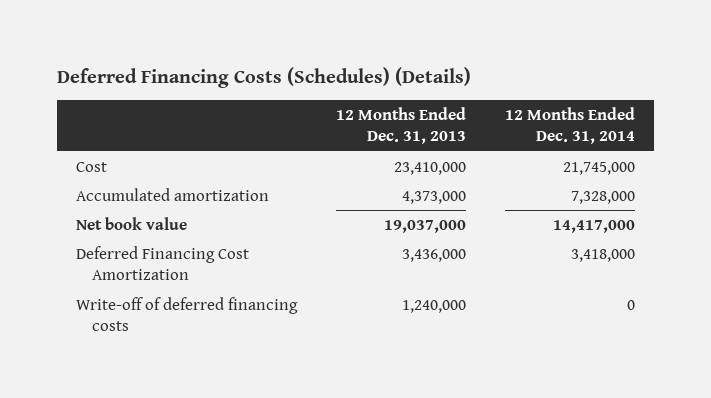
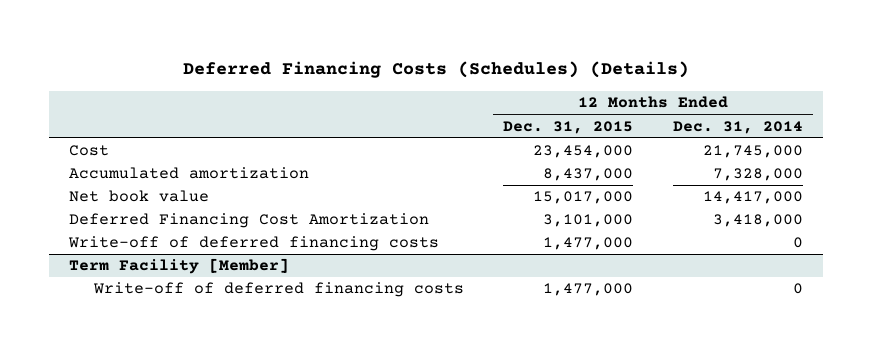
[336,107,467,145] 12 Months Ended Dec. 31, 2013 -> none
none -> [503,120,634,134] Dec. 31, 2015
none -> [68,258,289,275] Term Facility [Member]
none -> [92,282,464,298] Write-off of deferred financing costs

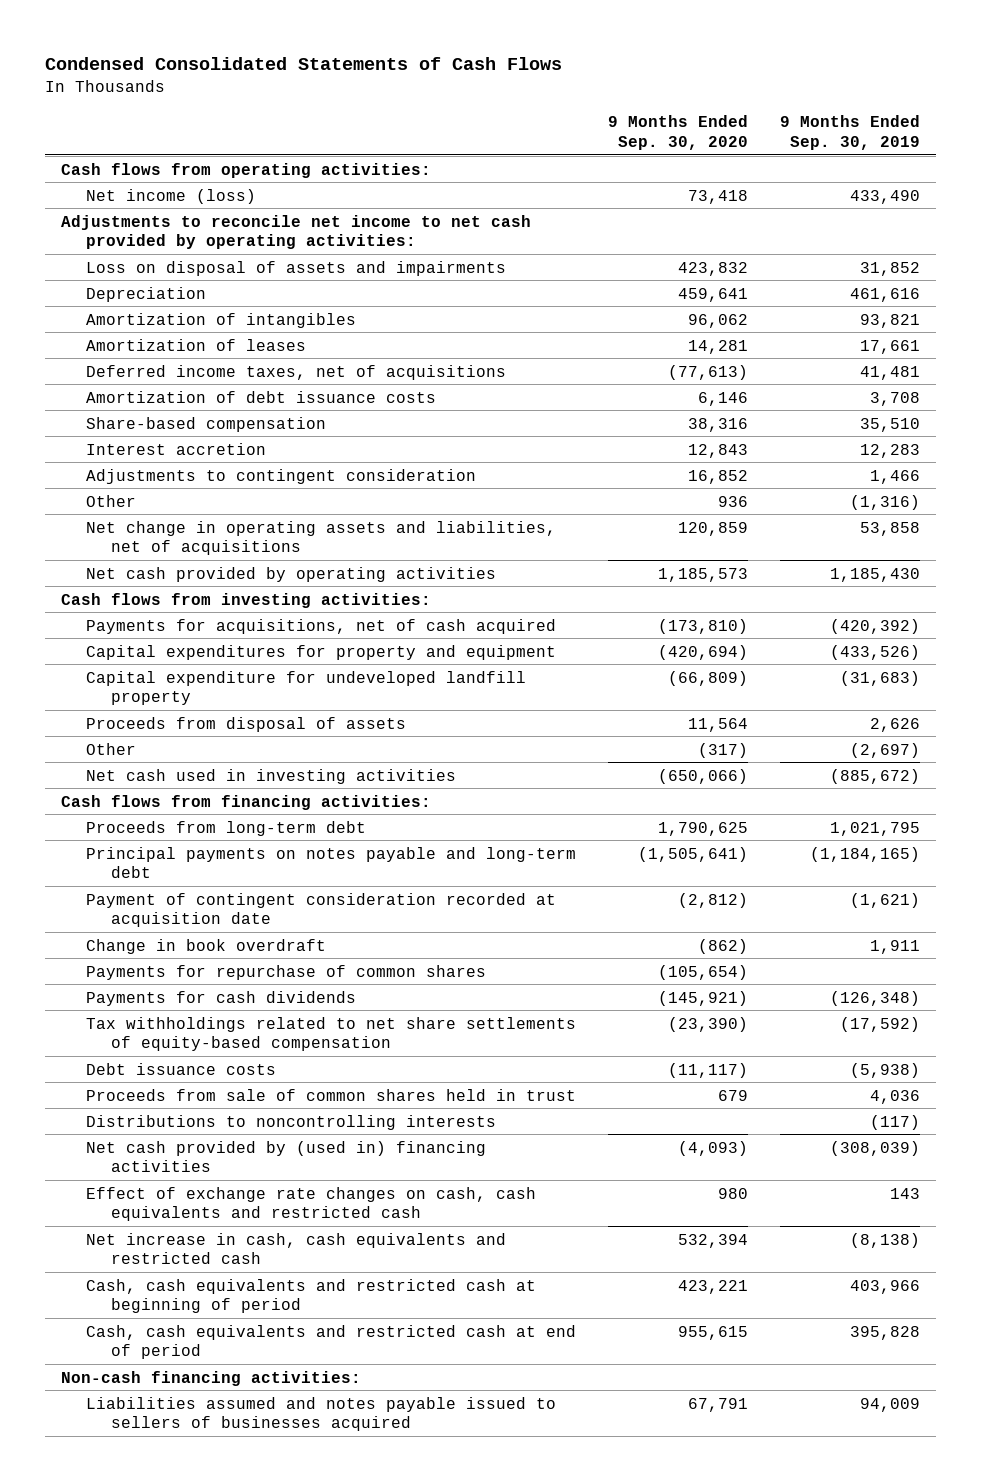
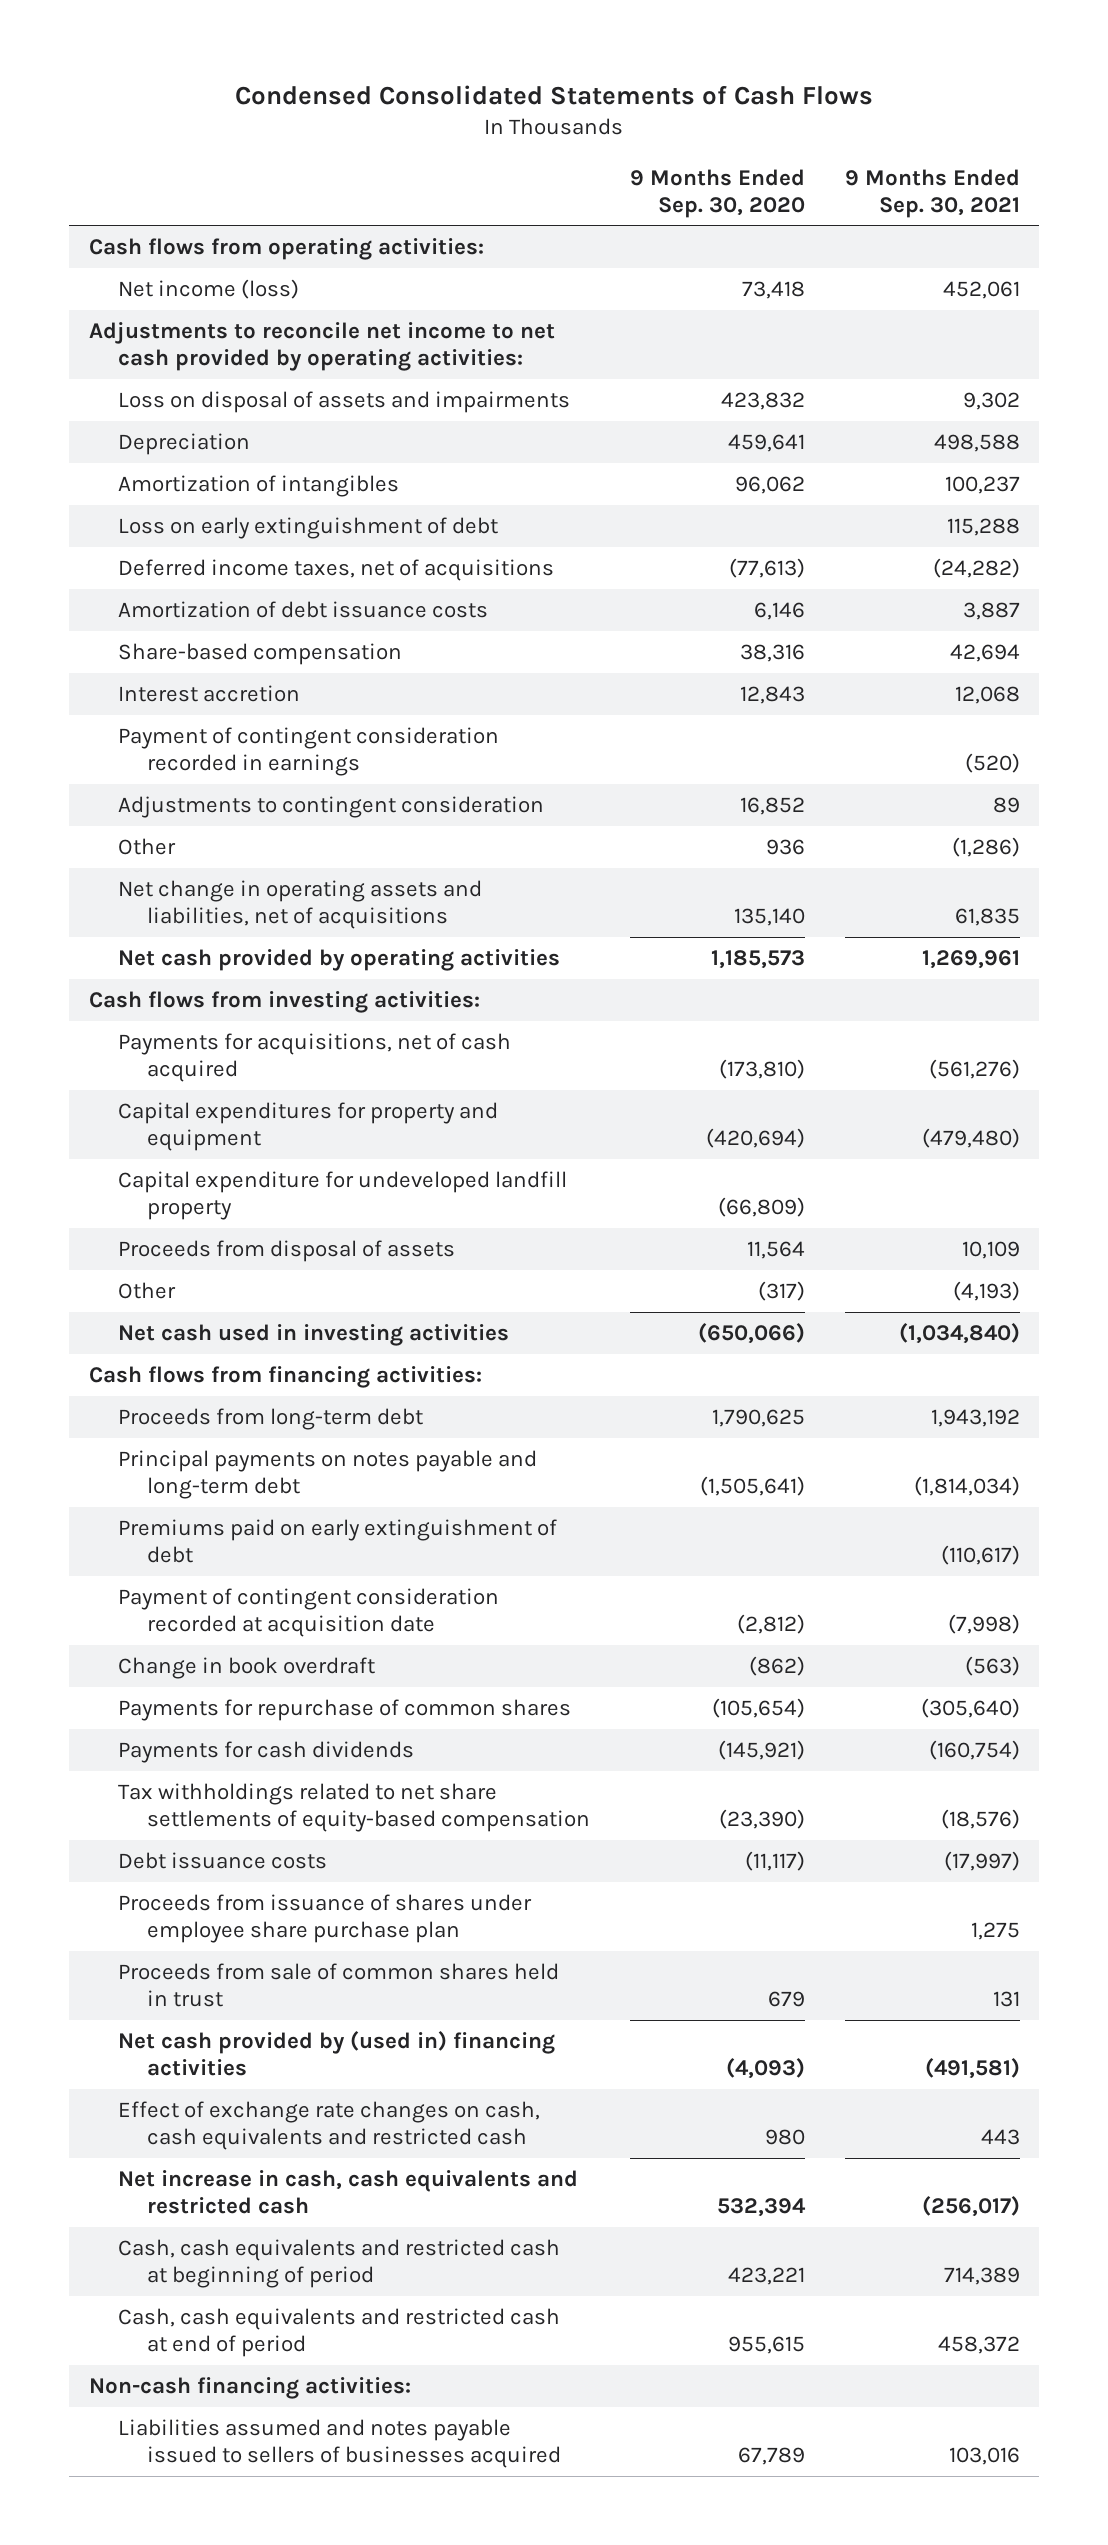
[779,114,920,150] 9 Months Ended Sep. 30, 2019 -> none
none -> [844,168,1020,218] 9 Months Ended Sep. 30, 2021
[85,338,306,351] Amortization of leases -> none
none -> [117,517,498,540] Loss on early extinguishment of debt
none -> [117,727,499,776] Payment of contingent consideration recorded in earnings
[677,521,748,536] 120,859 -> [733,907,805,926] 135,140
none -> [117,1519,557,1563] Premiums paid on early extinguishment of debt
none -> [117,1894,532,1943] Proceeds from issuance of shares under employee share purchase plan
[85,1114,496,1130] Distributions to noncontrolling interests -> none
[687,1397,748,1412] 67,791 -> [737,2446,805,2465] 67,789

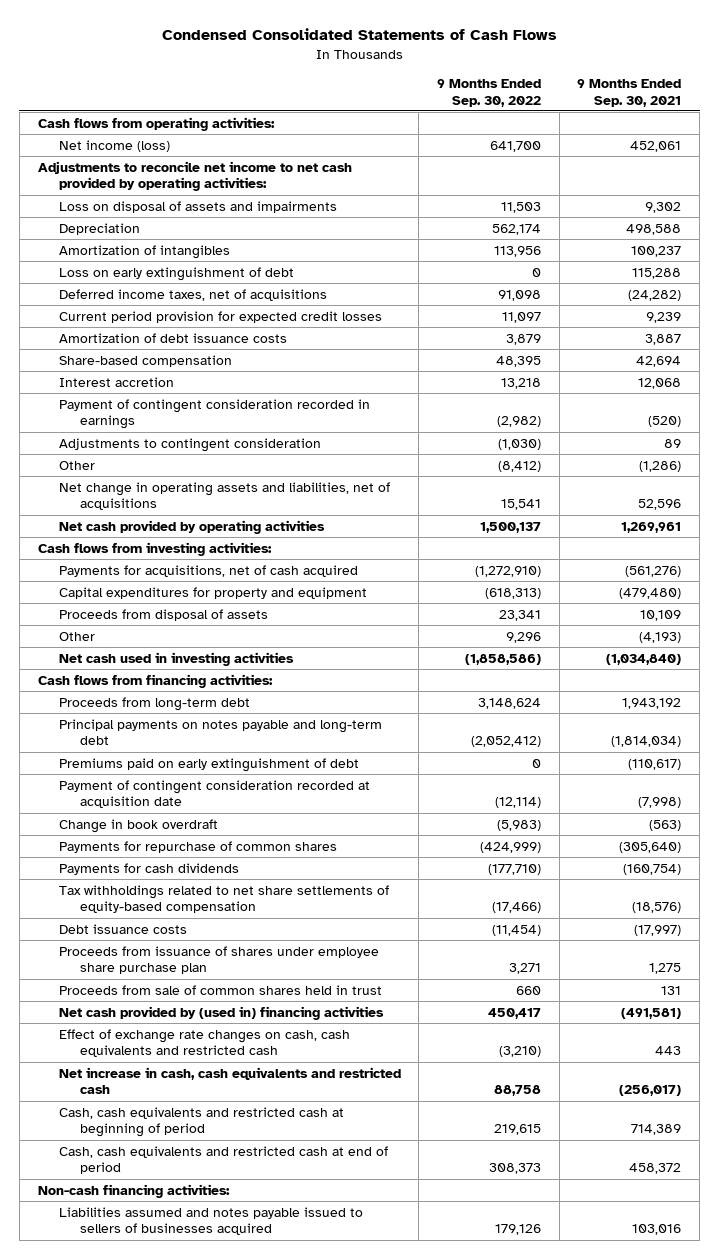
[629,168,805,218] 9 Months Ended Sep. 30, 2020 -> none
none -> [437,78,542,107] 9 Months Ended Sep. 30, 2022
none -> [58,310,382,323] Current period provision for expected credit losses
[954,907,1020,926] 61,835 -> [638,499,682,511] 52,596
[117,1171,567,1220] Capital expenditure for undeveloped landfill property -> none

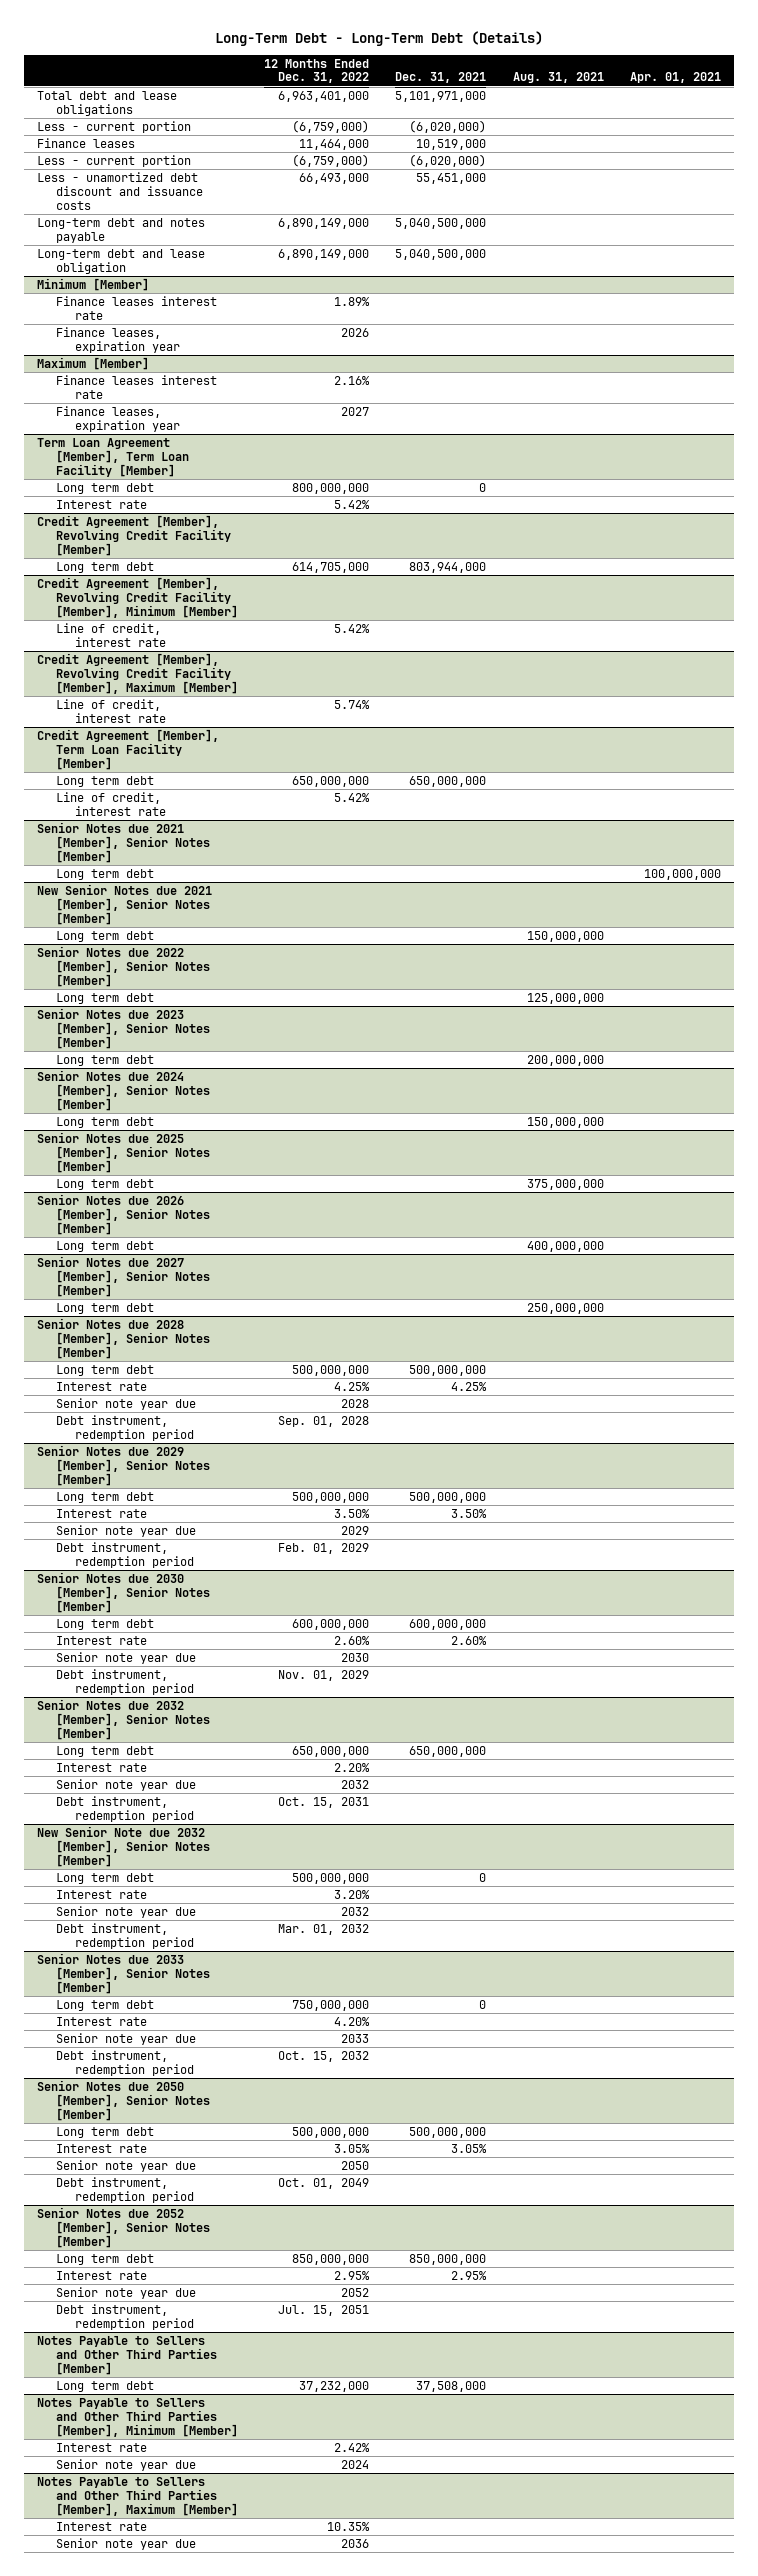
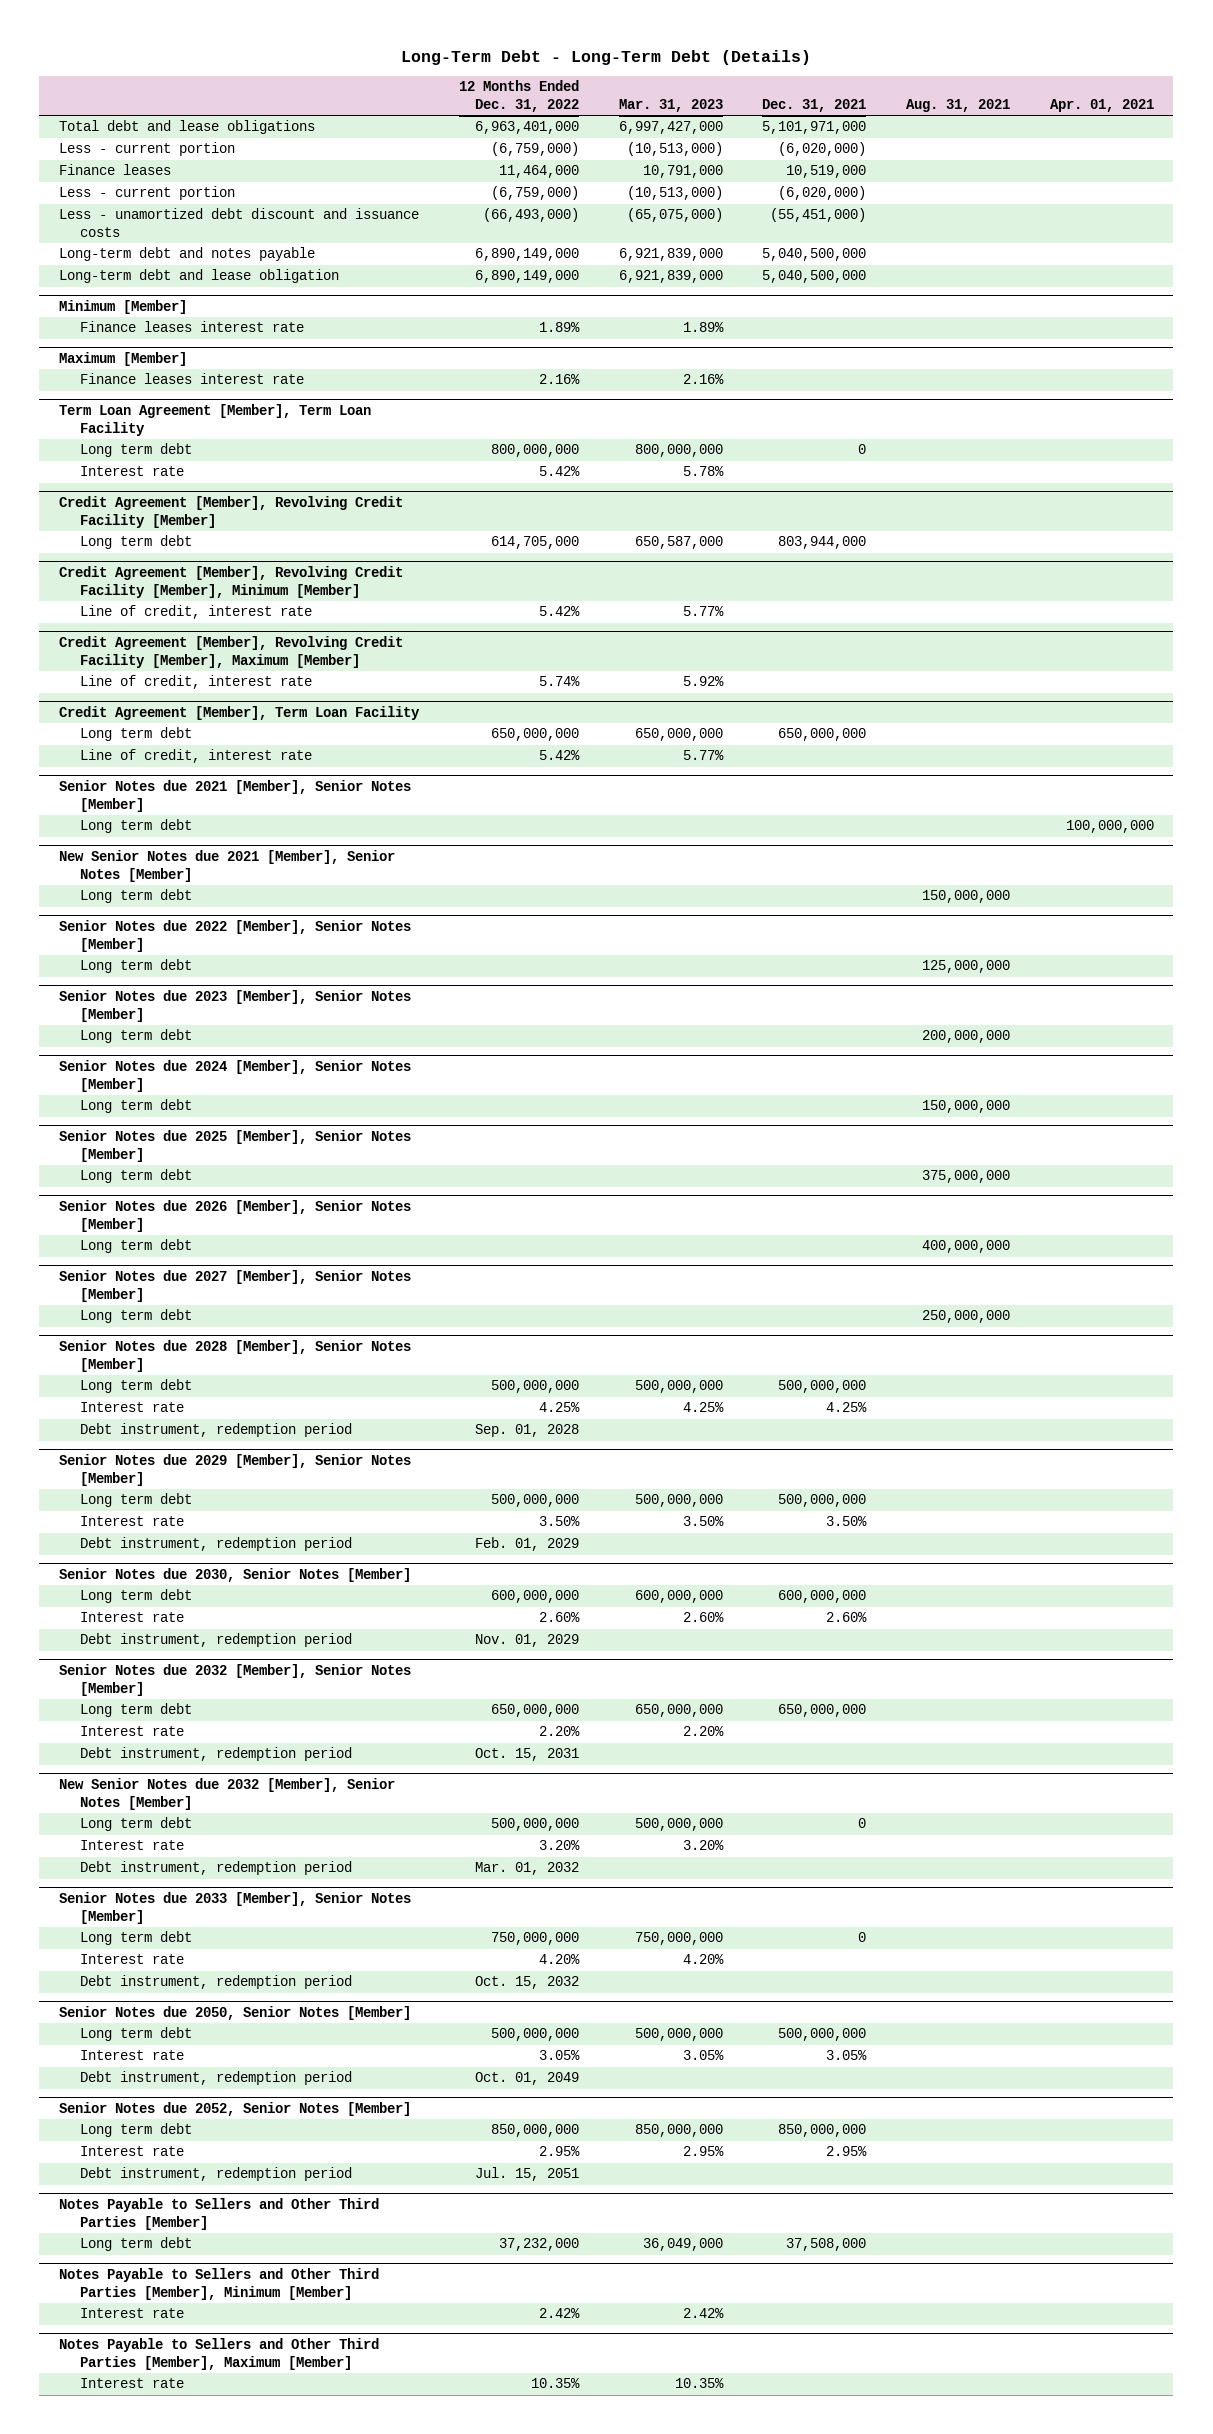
none -> [618,98,723,112] Mar. 31, 2023
[299,173,370,185] 66,493,000 -> [482,208,579,223] (66,493,000)
[416,173,487,185] 55,451,000 -> [770,208,867,223] (55,451,000)
[56,327,180,353] Finance leases, expiration year -> none
[56,406,180,432] Finance leases, expiration year -> none
[37,438,190,477] Term Loan Agreement [Member], Term Loan Facility [Member] -> [59,404,372,437] Term Loan Agreement [Member], Term Loan Facility
[37,729,220,770] Credit Agreement [Member], Term Loan Facility [Member] -> [59,706,421,721] Credit Agreement [Member], Term Loan Facility
[56,1398,197,1411] Senior note year due -> none
[56,1525,197,1538] Senior note year due -> none
[37,1572,211,1613] Senior Notes due 2030 [Member], Senior Notes [Member] -> [59,1568,412,1583] Senior Notes due 2030, Senior Notes [Member]
[56,1652,197,1665] Senior note year due -> none
[56,1779,197,1792] Senior note year due -> none
[37,1826,211,1867] New Senior Note due 2032 [Member], Senior Notes [Member] -> [59,1778,396,1811] New Senior Notes due 2032 [Member], Senior Notes [Member]
[56,1906,197,1919] Senior note year due -> none
[56,2033,197,2046] Senior note year due -> none
[37,2080,211,2121] Senior Notes due 2050 [Member], Senior Notes [Member] -> [59,2006,412,2021] Senior Notes due 2050, Senior Notes [Member]
[56,2160,197,2173] Senior note year due -> none
[37,2207,211,2248] Senior Notes due 2052 [Member], Senior Notes [Member] -> [59,2102,412,2117] Senior Notes due 2052, Senior Notes [Member]
[56,2287,197,2300] Senior note year due -> none
[56,2459,197,2472] Senior note year due -> none
[56,2538,197,2551] Senior note year due -> none

